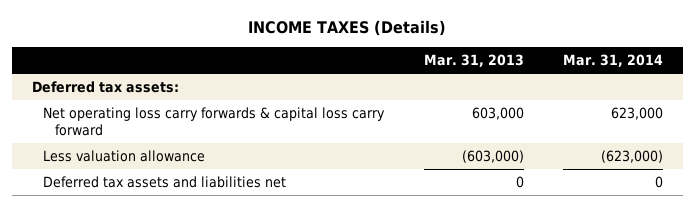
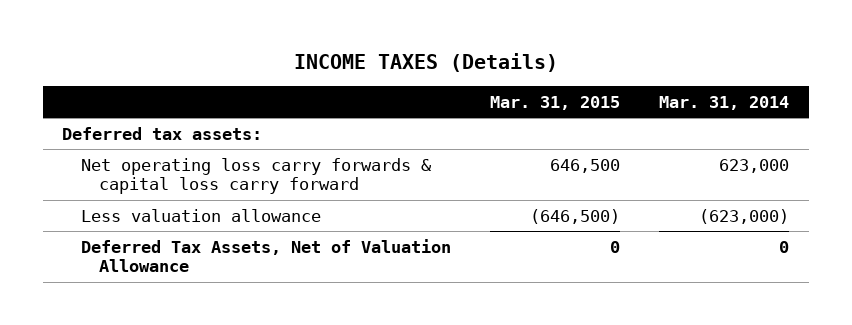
[423,54,524,68] Mar. 31, 2013 -> none
none -> [490,95,621,110] Mar. 31, 2015
[43,176,287,189] Deferred tax assets and liabilities net -> [80,238,451,273] Deferred Tax Assets, Net of Valuation Allowance

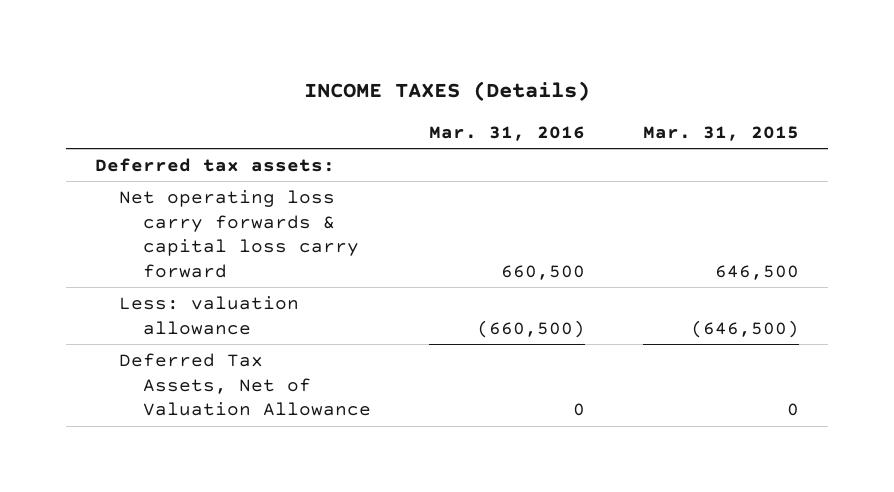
[659,95,790,110] Mar. 31, 2014 -> none
none -> [428,126,585,142] Mar. 31, 2016
[80,208,321,222] Less valuation allowance -> [118,295,299,335] Less: valuation allowance

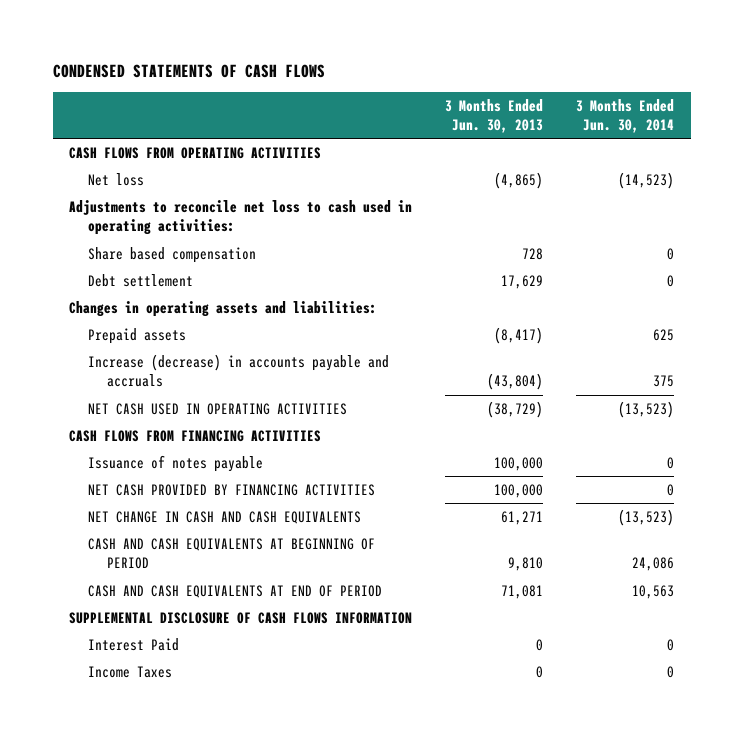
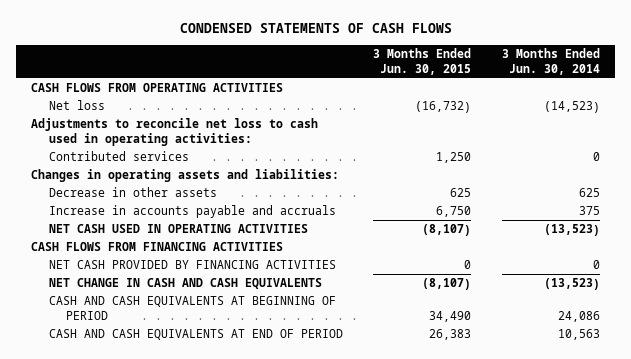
[445,98,544,134] 3 Months Ended Jun. 30, 2013 -> none
none -> [373,48,472,75] 3 Months Ended Jun. 30, 2015
[88,246,257,263] Share based compensation -> none
[88,273,194,287] Debt settlement -> none
none -> [48,151,189,162] Contributed services
[88,327,187,344] Prepaid assets -> [48,187,217,198] Decrease in other assets
[88,353,390,388] Increase (decrease) in accounts payable and accruals -> [48,205,336,219] Increase in accounts payable and accruals
[88,454,264,472] Issuance of notes payable -> none
[69,611,413,624] SUPPLEMENTAL DISCLOSURE OF CASH FLOWS INFORMATION -> none
[88,637,180,651] Interest Paid -> none
[88,665,173,678] Income Taxes -> none

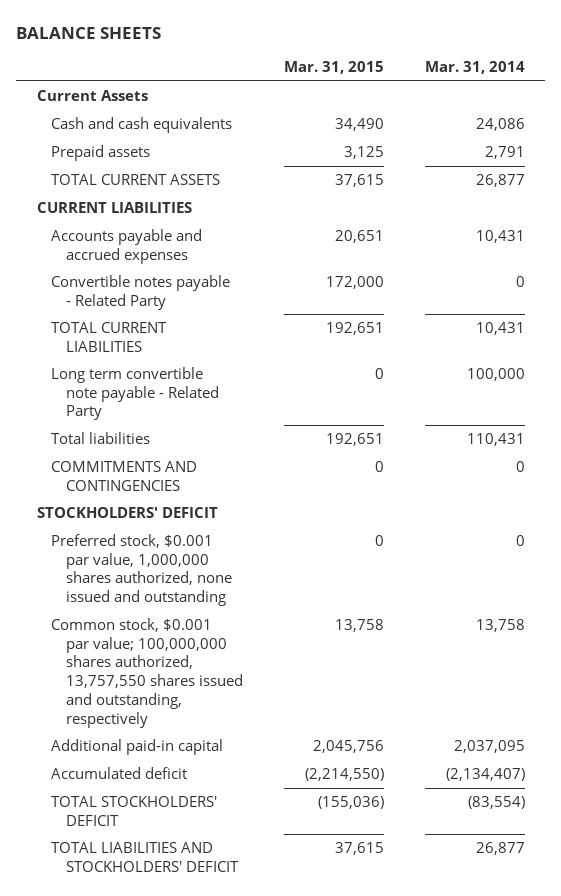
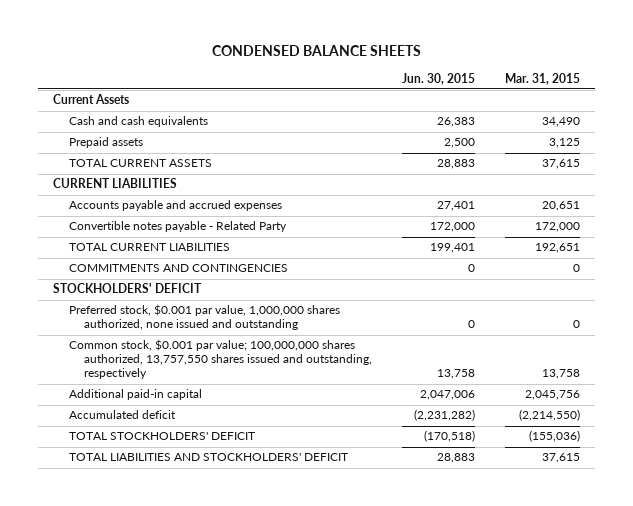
[16,26,162,39] BALANCE SHEETS -> [211,45,421,57] CONDENSED BALANCE SHEETS
[424,61,525,75] Mar. 31, 2014 -> none
none -> [402,72,476,85] Jun. 30, 2015
[51,366,220,421] Long term convertible note payable - Related Party -> none
[51,431,151,444] Total liabilities -> none

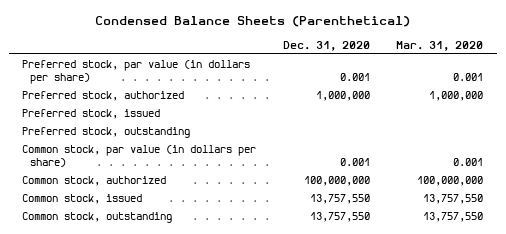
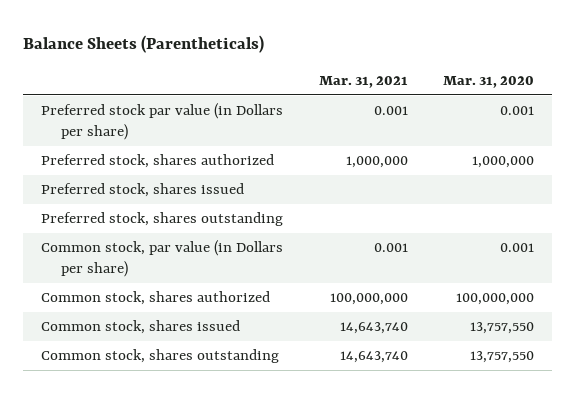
[94,16,410,28] Condensed Balance Sheets (Parenthetical) -> [23,35,265,54] Balance Sheets (Parentheticals)
[282,40,370,51] Dec. 31, 2020 -> none
none -> [318,76,408,89] Mar. 31, 2021
[22,59,251,84] Preferred stock, par value (in dollars per share) -> [41,103,284,140] Preferred stock par value (in Dollars per share)
[22,90,185,101] Preferred stock, authorized -> [41,154,275,169] Preferred stock, shares authorized
[22,108,161,119] Preferred stock, issued -> [41,183,245,198] Preferred stock, shares issued
[22,126,191,138] Preferred stock, outstanding -> [41,212,284,227] Preferred stock, shares outstanding
[22,144,257,167] Common stock, par value (in dollars per share) -> [41,240,284,277] Common stock, par value (in Dollars per share)
[22,175,167,186] Common stock, authorized -> [41,291,271,306] Common stock, shares authorized
[22,193,143,204] Common stock, issued -> [41,320,241,335] Common stock, shares issued
[22,211,173,223] Common stock, outstanding -> [41,349,280,364] Common stock, shares outstanding

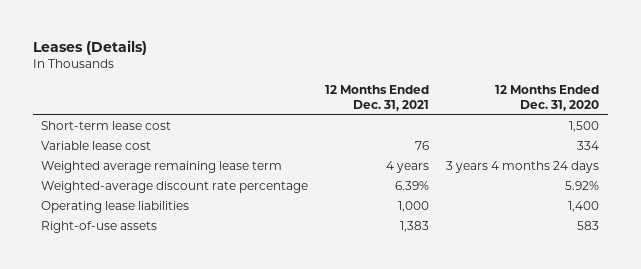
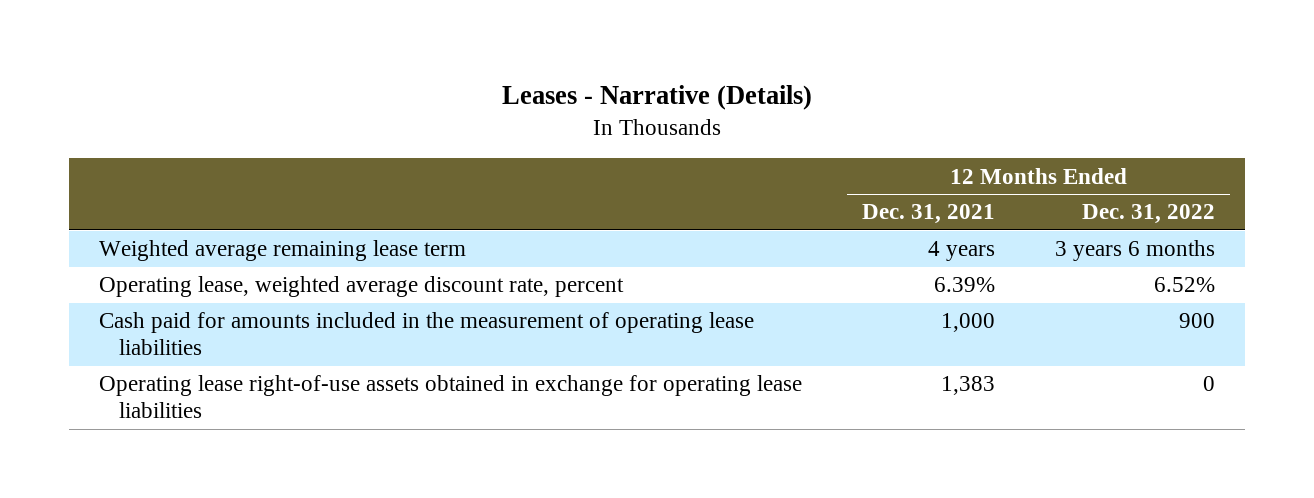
[32,39,147,55] Leases (Details) -> [502,85,813,111] Leases - Narrative (Details)
[495,84,600,112] 12 Months Ended Dec. 31, 2020 -> none
none -> [1082,204,1216,225] Dec. 31, 2022
[41,121,172,131] Short-term lease cost -> none
[41,141,152,151] Variable lease cost -> none
[41,181,309,194] Weighted-average discount rate percentage -> [98,276,624,298] Operating lease, weighted average discount rate, percent
[41,201,190,214] Operating lease liabilities -> [98,312,754,356] Cash paid for amounts included in the measurement of operating lease liabilities
[41,221,158,234] Right-of-use assets -> [98,375,802,419] Operating lease right-of-use assets obtained in exchange for operating lease liabilities

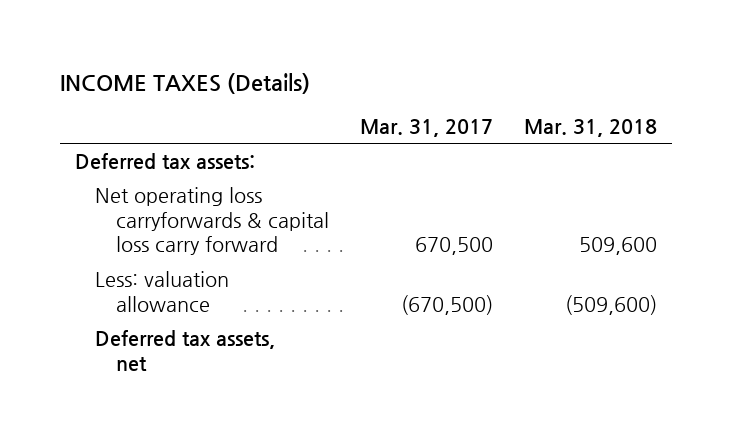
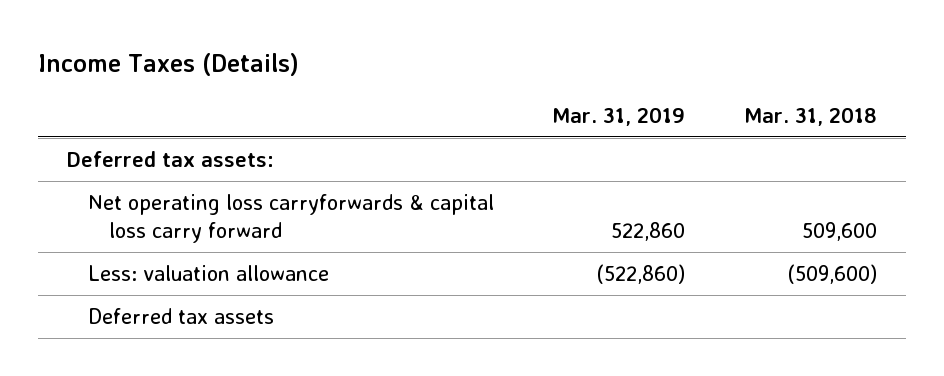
[59,72,310,94] INCOME TAXES (Details) -> [38,53,300,77] Income Taxes (Details)
[359,118,493,137] Mar. 31, 2017 -> none
none -> [552,106,686,126] Mar. 31, 2019
[95,329,276,371] Deferred tax assets, net -> [88,307,275,324] Deferred tax assets

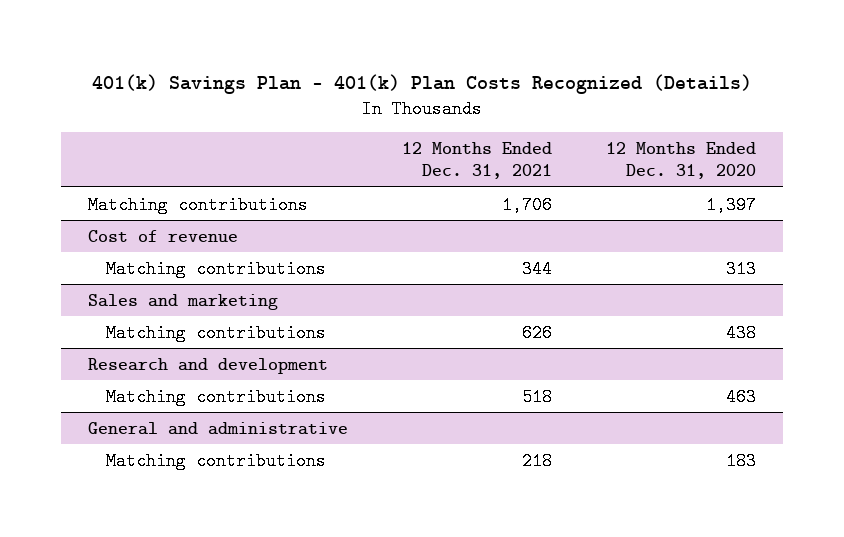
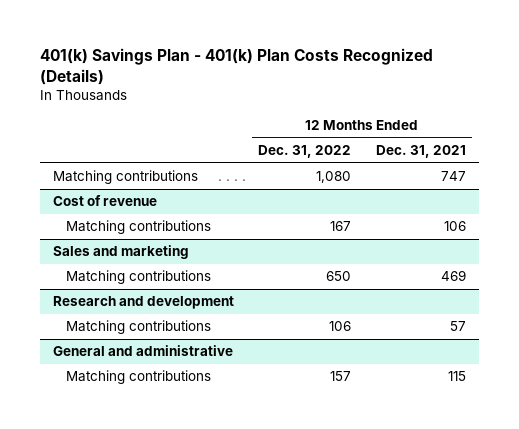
[606,141,757,180] 12 Months Ended Dec. 31, 2020 -> none
none -> [258,145,352,159] Dec. 31, 2022
[501,195,552,214] 1,706 -> [441,171,467,182] 747
[521,259,552,278] 344 -> [444,221,467,232] 106
[521,323,552,342] 626 -> [441,270,467,282] 469
[521,387,552,406] 518 -> [450,321,467,332] 57
[521,451,552,470] 218 -> [448,371,467,382] 115

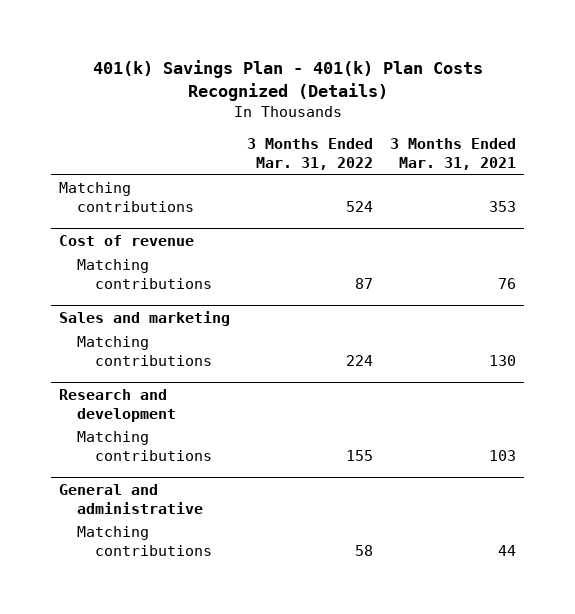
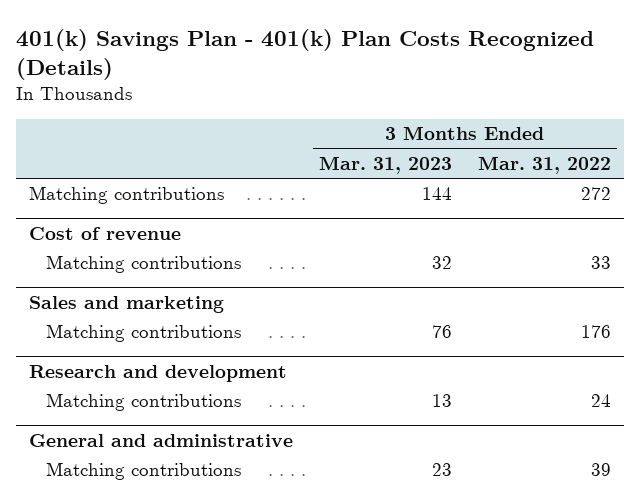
[389,138,516,171] 3 Months Ended Mar. 31, 2021 -> none
none -> [319,155,453,174] Mar. 31, 2023
[346,201,374,213] 524 -> [580,187,611,201] 272
[355,278,374,290] 87 -> [590,256,611,270] 33
[346,355,374,367] 224 -> [580,325,611,339] 176
[346,450,374,462] 155 -> [590,394,611,408] 24
[355,545,374,557] 58 -> [590,463,611,477] 39

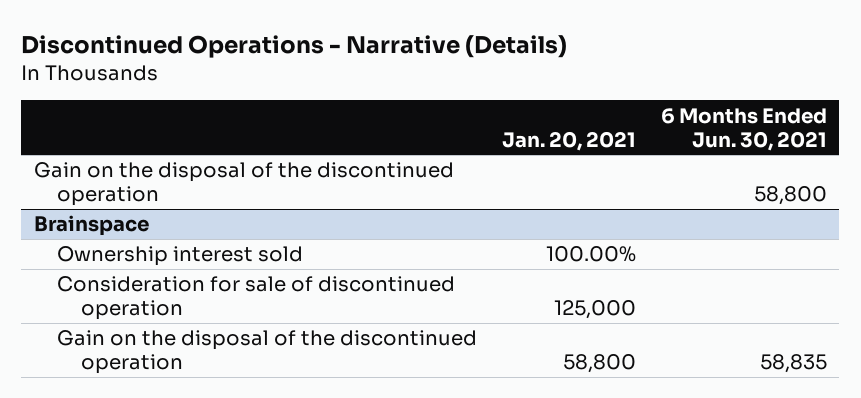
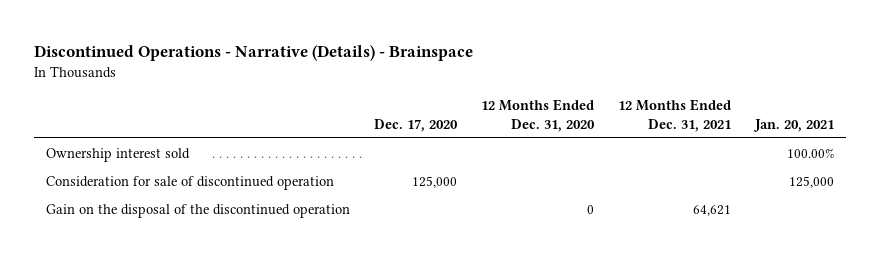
[21,34,568,58] Discontinued Operations - Narrative (Details) -> [34,44,474,61] Discontinued Operations - Narrative (Details) - Brainspace
[660,107,827,151] 6 Months Ended Jun. 30, 2021 -> none
none -> [374,118,459,132] Dec. 17, 2020
none -> [481,98,596,132] 12 Months Ended Dec. 31, 2020
none -> [617,98,731,132] 12 Months Ended Dec. 31, 2021
[33,215,149,237] Brainspace -> none
[57,330,478,375] Gain on the disposal of the discontinued operation -> none
[33,162,454,207] Gain on the disposal of the discontinued operation -> [46,203,351,218] Gain on the disposal of the discontinued operation

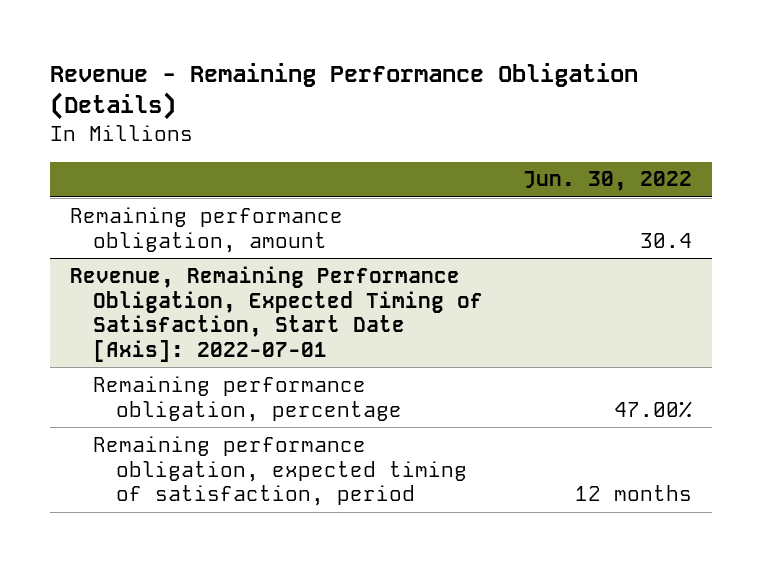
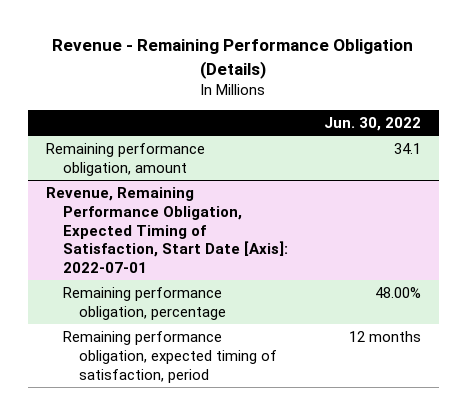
[639,232,692,248] 30.4 -> [393,143,421,155] 34.1
[613,400,692,418] 47.00% -> [374,287,421,299] 48.00%

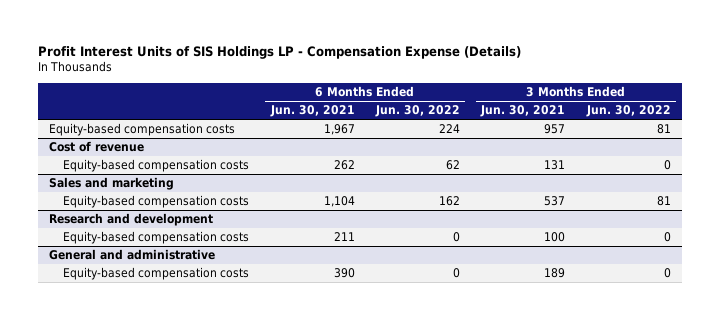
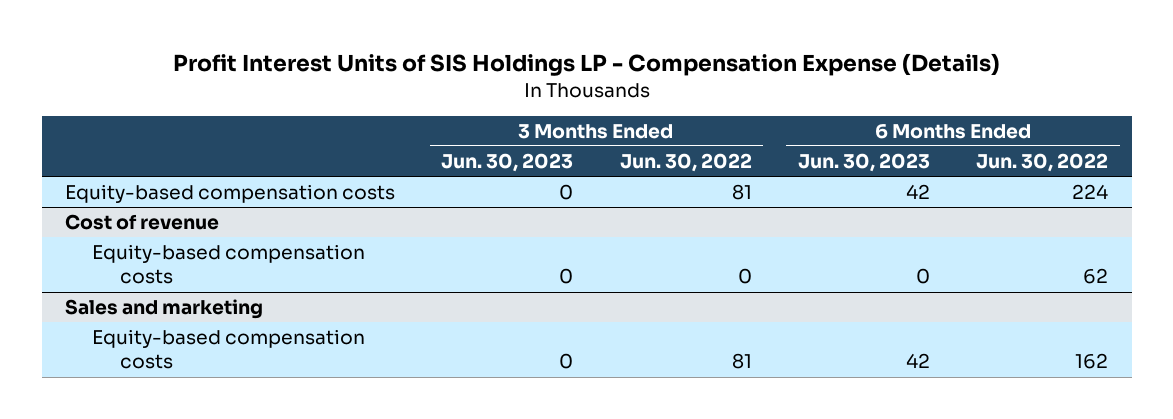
[269,105,355,118] Jun. 30, 2021 -> none
[480,105,566,118] Jun. 30, 2021 -> none
none -> [441,152,574,172] Jun. 30, 2023
none -> [797,152,930,172] Jun. 30, 2023
[48,213,213,227] Research and development -> none
[63,231,250,245] Equity-based compensation costs -> none
[48,249,215,261] General and administrative -> none
[63,267,250,281] Equity-based compensation costs -> none

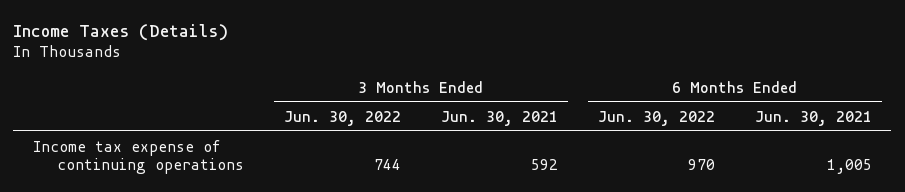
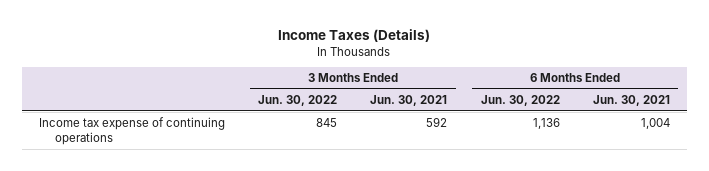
[373,158,401,170] 744 -> [316,118,338,128] 845
[687,158,715,170] 970 -> [532,118,560,130] 1,136
[826,158,872,174] 1,005 -> [640,118,670,130] 1,004

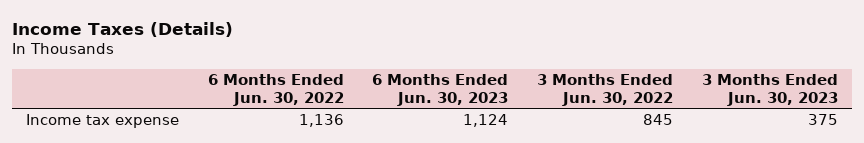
[370,94,448,106] Jun. 30, 2021 -> none
[592,94,670,106] Jun. 30, 2021 -> none
none -> [372,74,509,106] 6 Months Ended Jun. 30, 2023
none -> [701,74,838,106] 3 Months Ended Jun. 30, 2023
[38,117,225,145] Income tax expense of continuing operations -> [26,114,180,129] Income tax expense

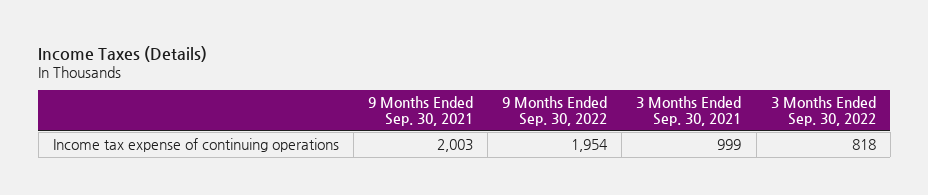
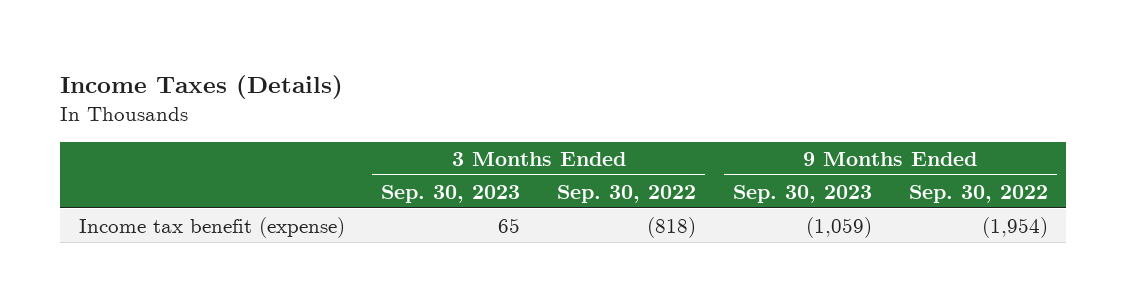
[367,96,473,127] 9 Months Ended Sep. 30, 2021 -> none
[636,96,742,127] 3 Months Ended Sep. 30, 2021 -> none
none -> [381,184,521,203] Sep. 30, 2023
none -> [732,184,872,203] Sep. 30, 2023
[52,138,339,153] Income tax expense of continuing operations -> [78,216,345,238] Income tax benefit (expense)
[571,139,609,153] 1,954 -> [981,216,1048,238] (1,954)
[851,139,876,151] 818 -> [647,216,697,238] (818)

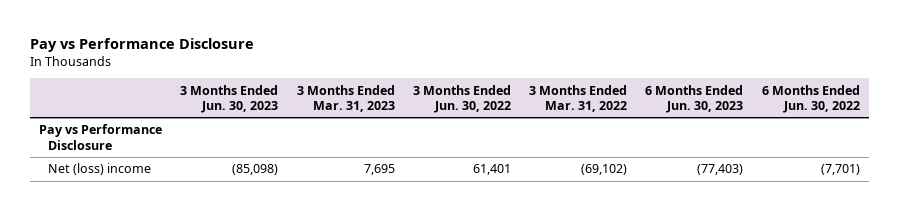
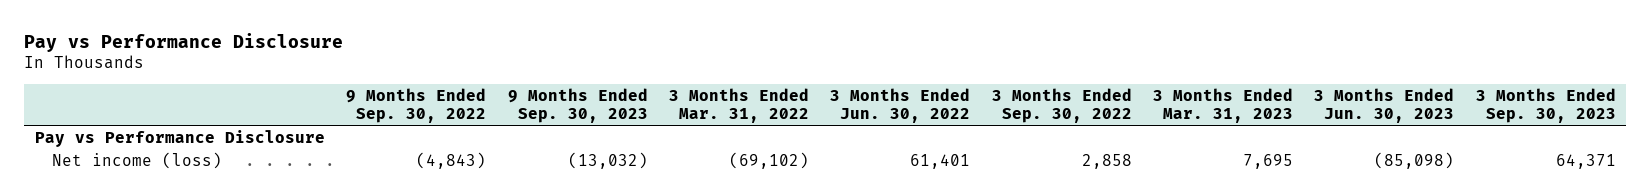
[645,84,744,113] 6 Months Ended Jun. 30, 2023 -> none
[761,84,860,113] 6 Months Ended Jun. 30, 2022 -> none
none -> [346,87,487,124] 9 Months Ended Sep. 30, 2022
none -> [507,87,648,124] 9 Months Ended Sep. 30, 2023
none -> [991,87,1132,124] 3 Months Ended Sep. 30, 2022
none -> [1475,87,1616,124] 3 Months Ended Sep. 30, 2023
[48,163,152,176] Net (loss) income -> [51,152,222,170] Net income (loss)

